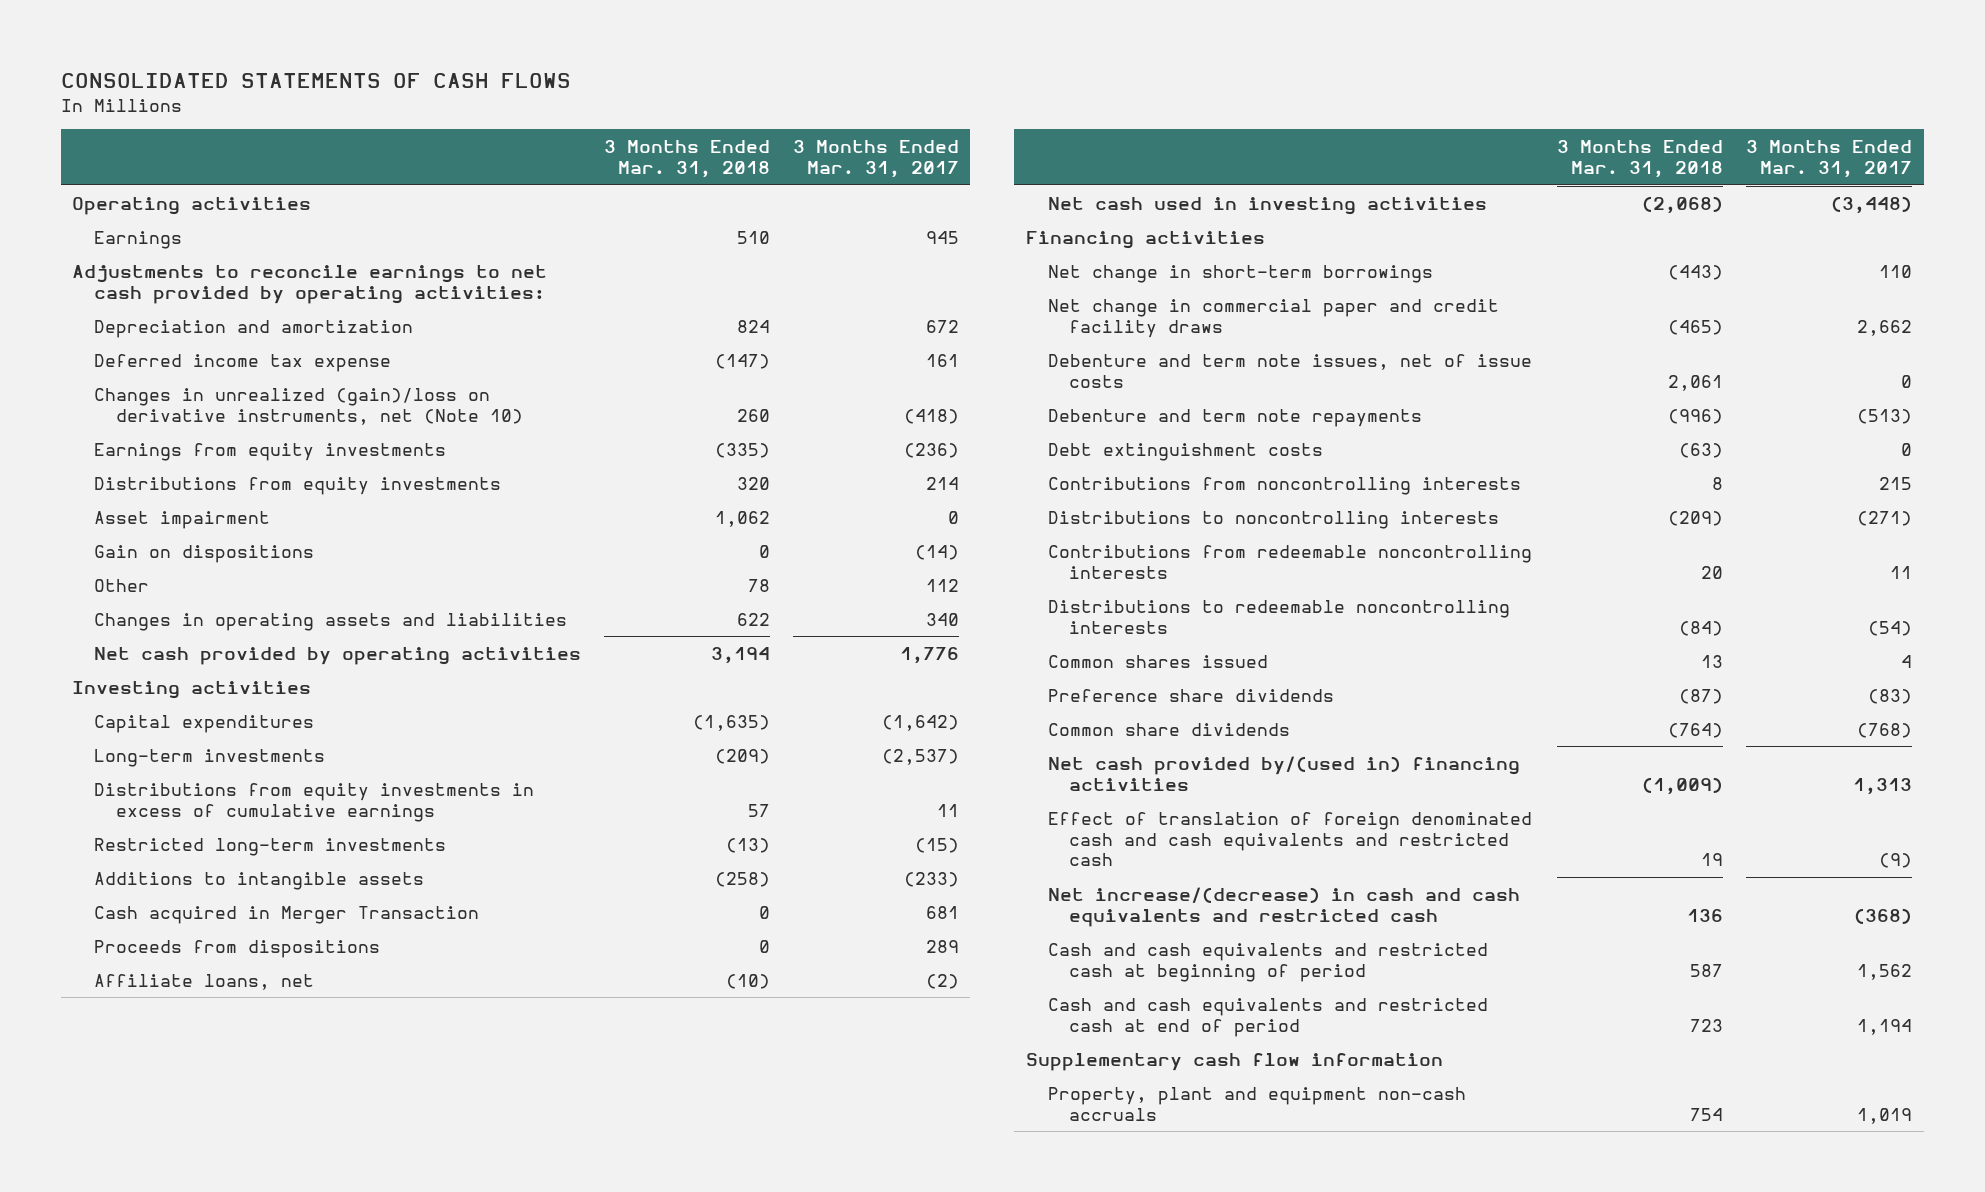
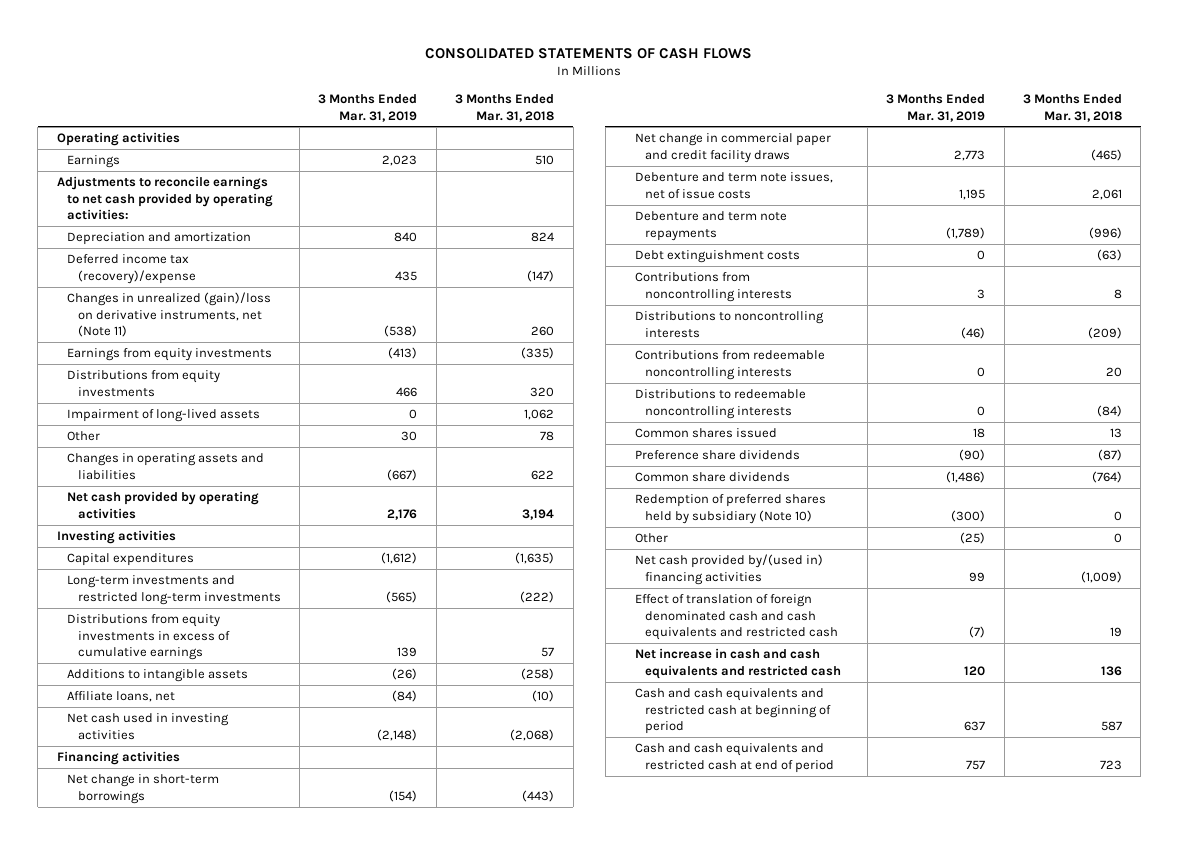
[792,140,959,178] 3 Months Ended Mar. 31, 2017 -> none
none -> [318,93,418,122] 3 Months Ended Mar. 31, 2019
[94,353,392,372] Deferred income tax expense -> [67,254,196,284] Deferred income tax (recovery)/expense
[94,387,523,425] Changes in unrealized (gain)/loss on derivative instruments, net (Note 10) -> [67,292,272,338] Changes in unrealized (gain)/loss on derivative instruments, net (Note 11)
[94,544,315,563] Gain on dispositions -> none
[94,510,271,529] Asset impairment -> [67,409,261,423] Impairment of long-lived assets
[94,748,326,767] Long-term investments -> [67,575,281,605] Long-term investments and restricted long-term investments
[714,748,770,764] (209) -> [520,590,555,603] (222)
[94,837,447,856] Restricted long-term investments -> none
[94,905,480,924] Cash acquired in Merger Transaction -> none
[94,939,381,958] Proceeds from dispositions -> none
none -> [634,494,826,524] Redemption of preferred shares held by subsidiary (Note 10)
none -> [634,533,668,544] Other
[1047,886,1520,927] Net increase/(decrease) in cash and cash equivalents and restricted cash -> [634,648,842,679] Net increase in cash and cash equivalents and restricted cash
[1025,1052,1443,1071] Supplementary cash flow information -> none
[1047,1086,1466,1121] Property, plant and equipment non-cash accruals -> none

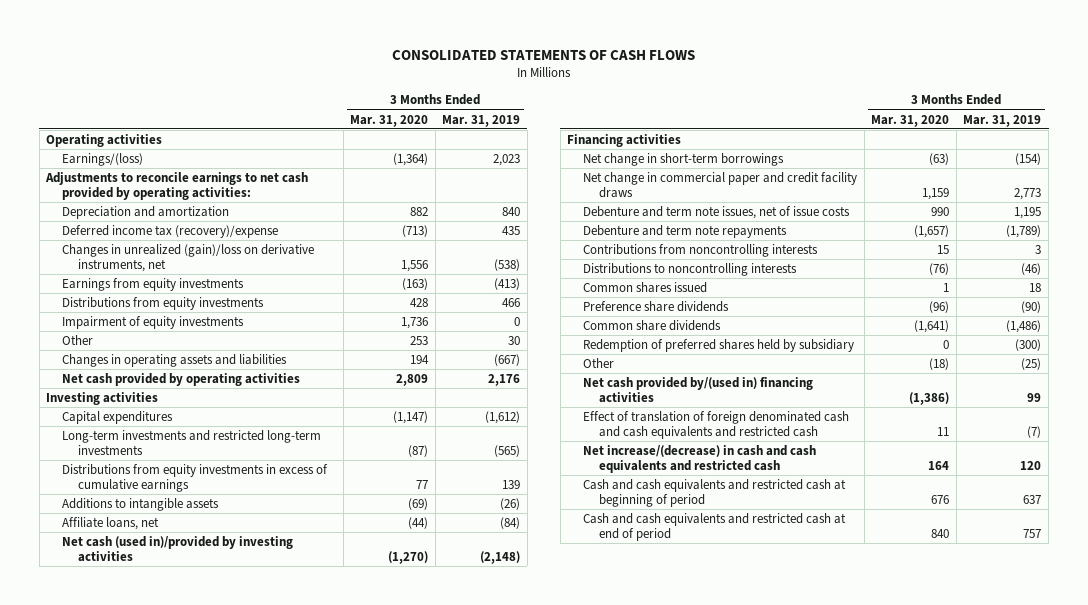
[455,93,555,122] 3 Months Ended Mar. 31, 2018 -> none
none -> [350,114,429,127] Mar. 31, 2020
[67,155,121,169] Earnings -> [62,152,144,166] Earnings/(loss)
[67,292,272,338] Changes in unrealized (gain)/loss on derivative instruments, net (Note 11) -> [62,243,315,273] Changes in unrealized (gain)/loss on derivative instruments, net
[67,409,261,423] Impairment of long-lived assets -> none
none -> [62,315,245,329] Impairment of equity investments
[67,713,230,740] Net cash used in investing activities -> [62,535,294,563] Net cash (used in)/provided by investing activities
[634,250,800,264] Debt extinguishment costs -> none
[634,350,825,380] Contributions from redeemable noncontrolling interests -> none
[634,389,806,419] Distributions to redeemable noncontrolling interests -> none
[634,494,826,524] Redemption of preferred shares held by subsidiary (Note 10) -> [583,338,855,352] Redemption of preferred shares held by subsidiary
[634,648,842,679] Net increase in cash and cash equivalents and restricted cash -> [583,444,817,474] Net increase/(decrease) in cash and cash equivalents and restricted cash

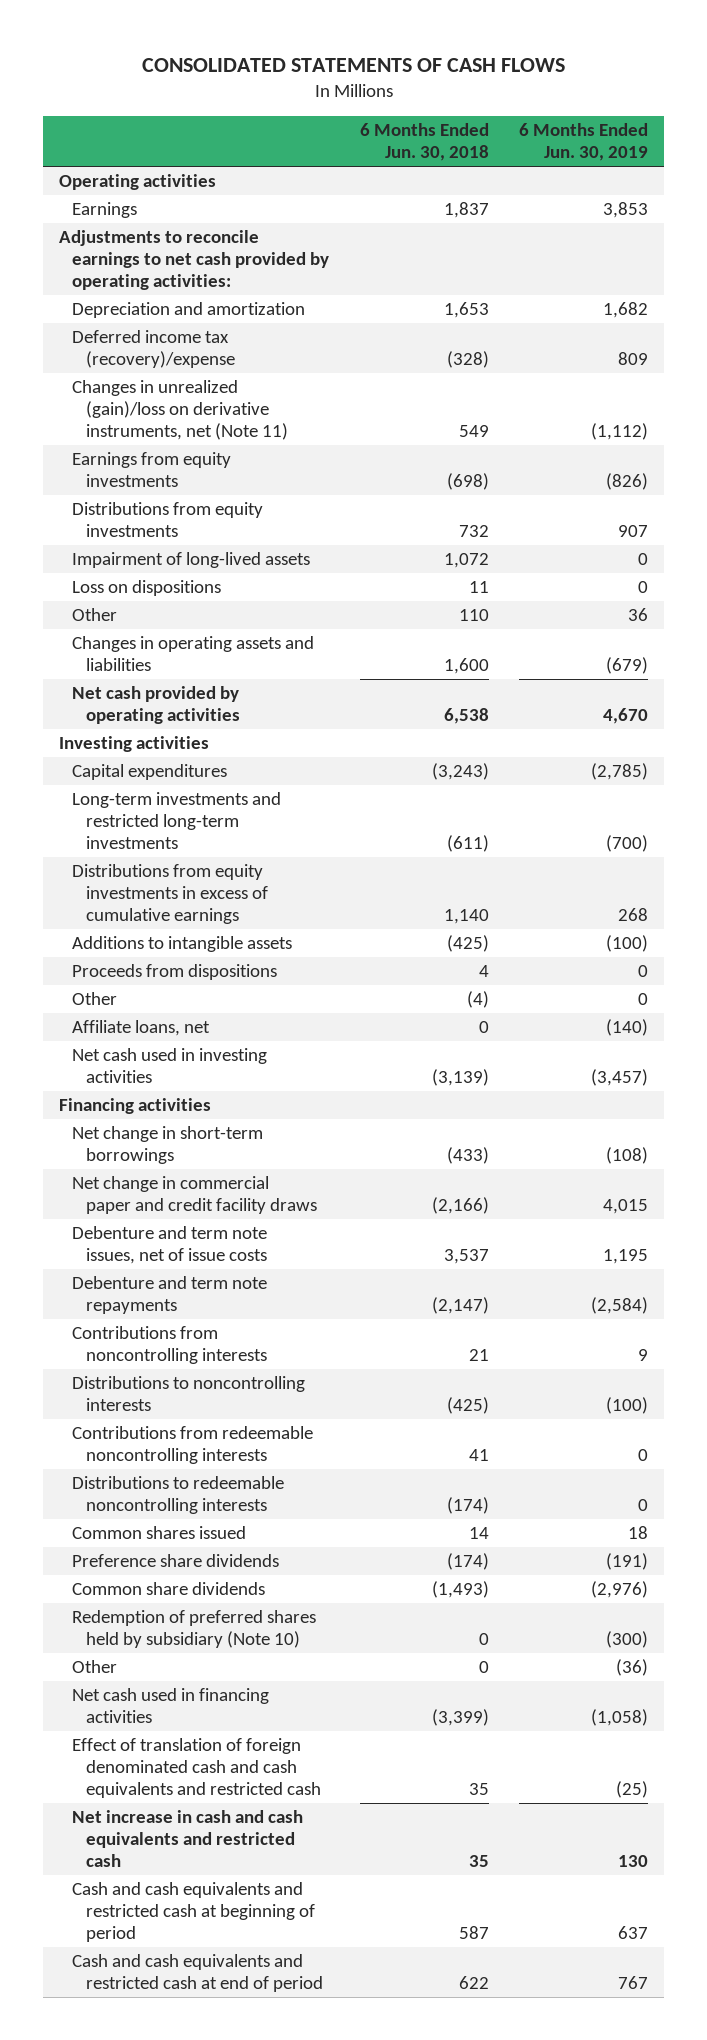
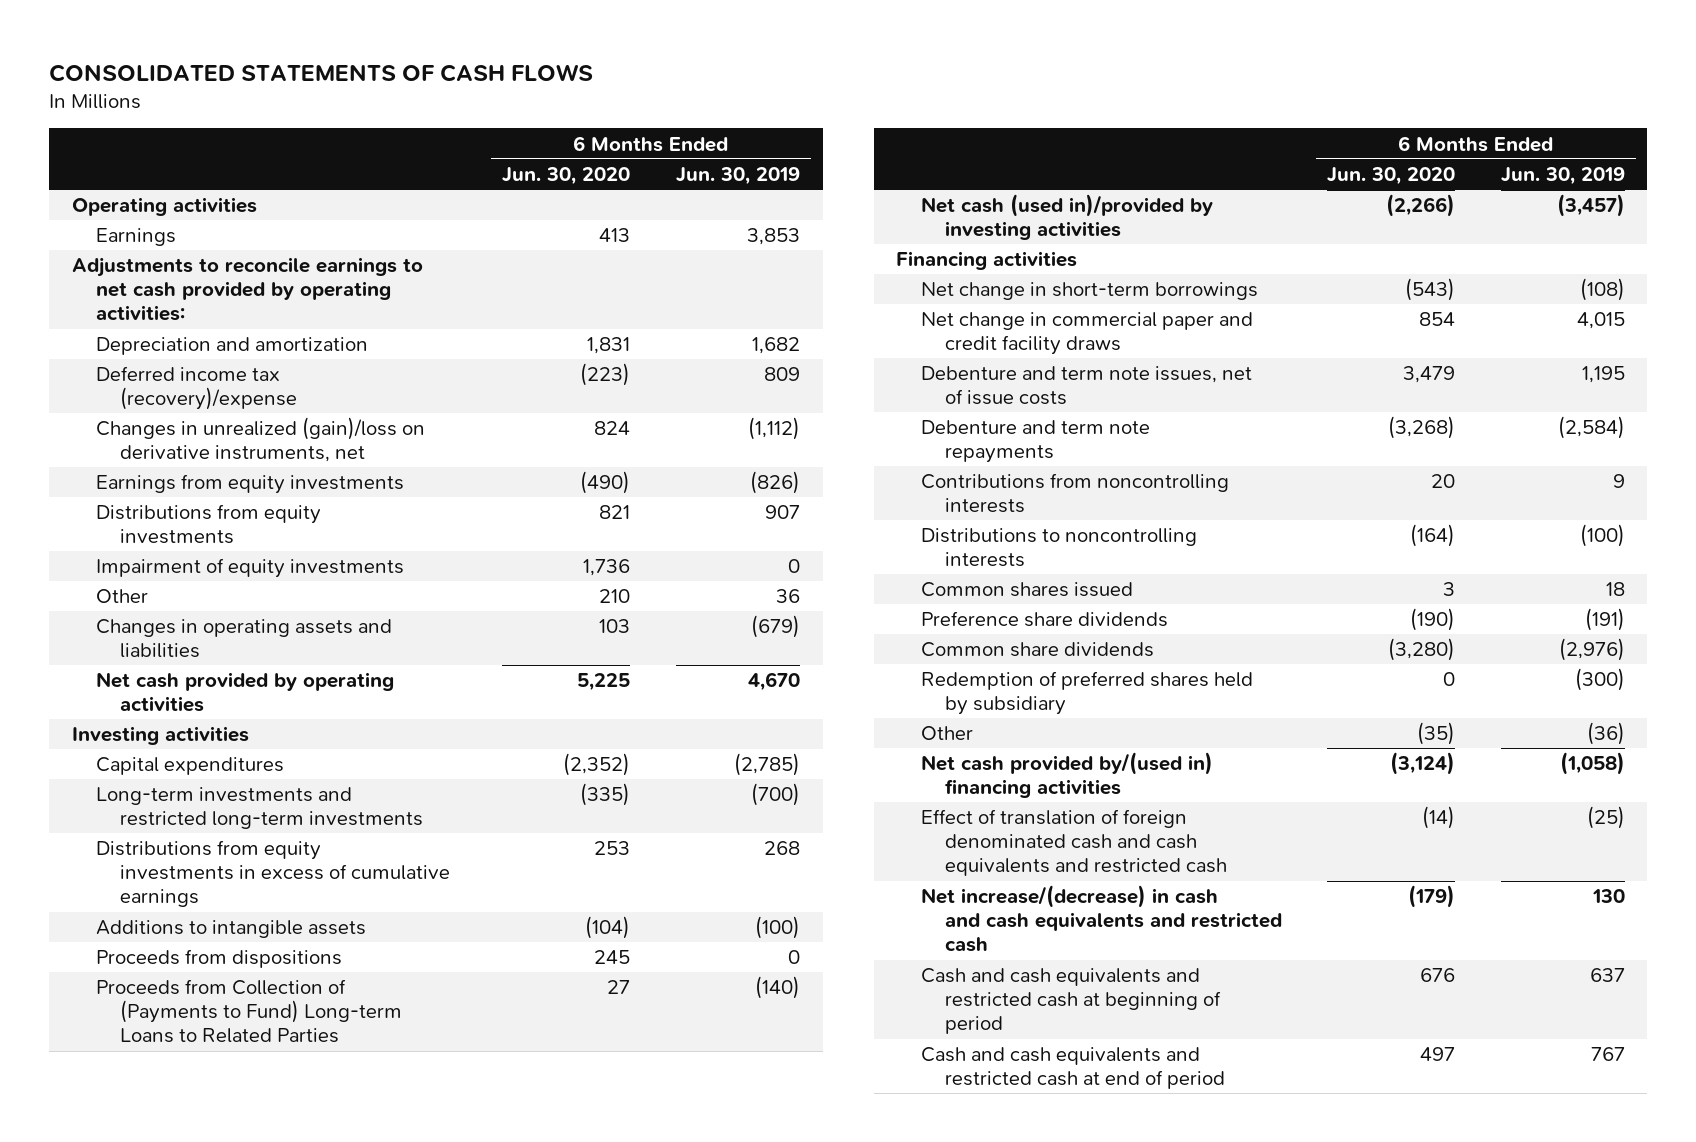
[359,123,489,162] 6 Months Ended Jun. 30, 2018 -> none
none -> [502,166,631,185] Jun. 30, 2020
[72,380,288,441] Changes in unrealized (gain)/loss on derivative instruments, net (Note 11) -> [95,417,425,463] Changes in unrealized (gain)/loss on derivative instruments, net
[72,552,311,569] Impairment of long-lived assets -> none
[72,580,222,597] Loss on dispositions -> none
none -> [95,558,404,579] Impairment of equity investments
[72,992,118,1006] Other -> none
[72,1020,211,1037] Affiliate loans, net -> none
none -> [95,979,402,1044] Proceeds from Collection of (Payments to Fund) Long-term Loans to Related Parties
[72,1048,268,1084] Net cash used in investing activities -> [920,194,1213,241] Net cash (used in)/provided by investing activities
[72,1426,314,1465] Contributions from redeemable noncontrolling interests -> none
[72,1476,285,1515] Distributions to redeemable noncontrolling interests -> none
[72,1610,317,1649] Redemption of preferred shares held by subsidiary (Note 10) -> [920,671,1253,716] Redemption of preferred shares held by subsidiary
[72,1688,270,1724] Net cash used in financing activities -> [920,752,1213,799] Net cash provided by/(used in) financing activities
[72,1810,304,1868] Net increase in cash and cash equivalents and restricted cash -> [920,885,1282,953] Net increase/(decrease) in cash and cash equivalents and restricted cash

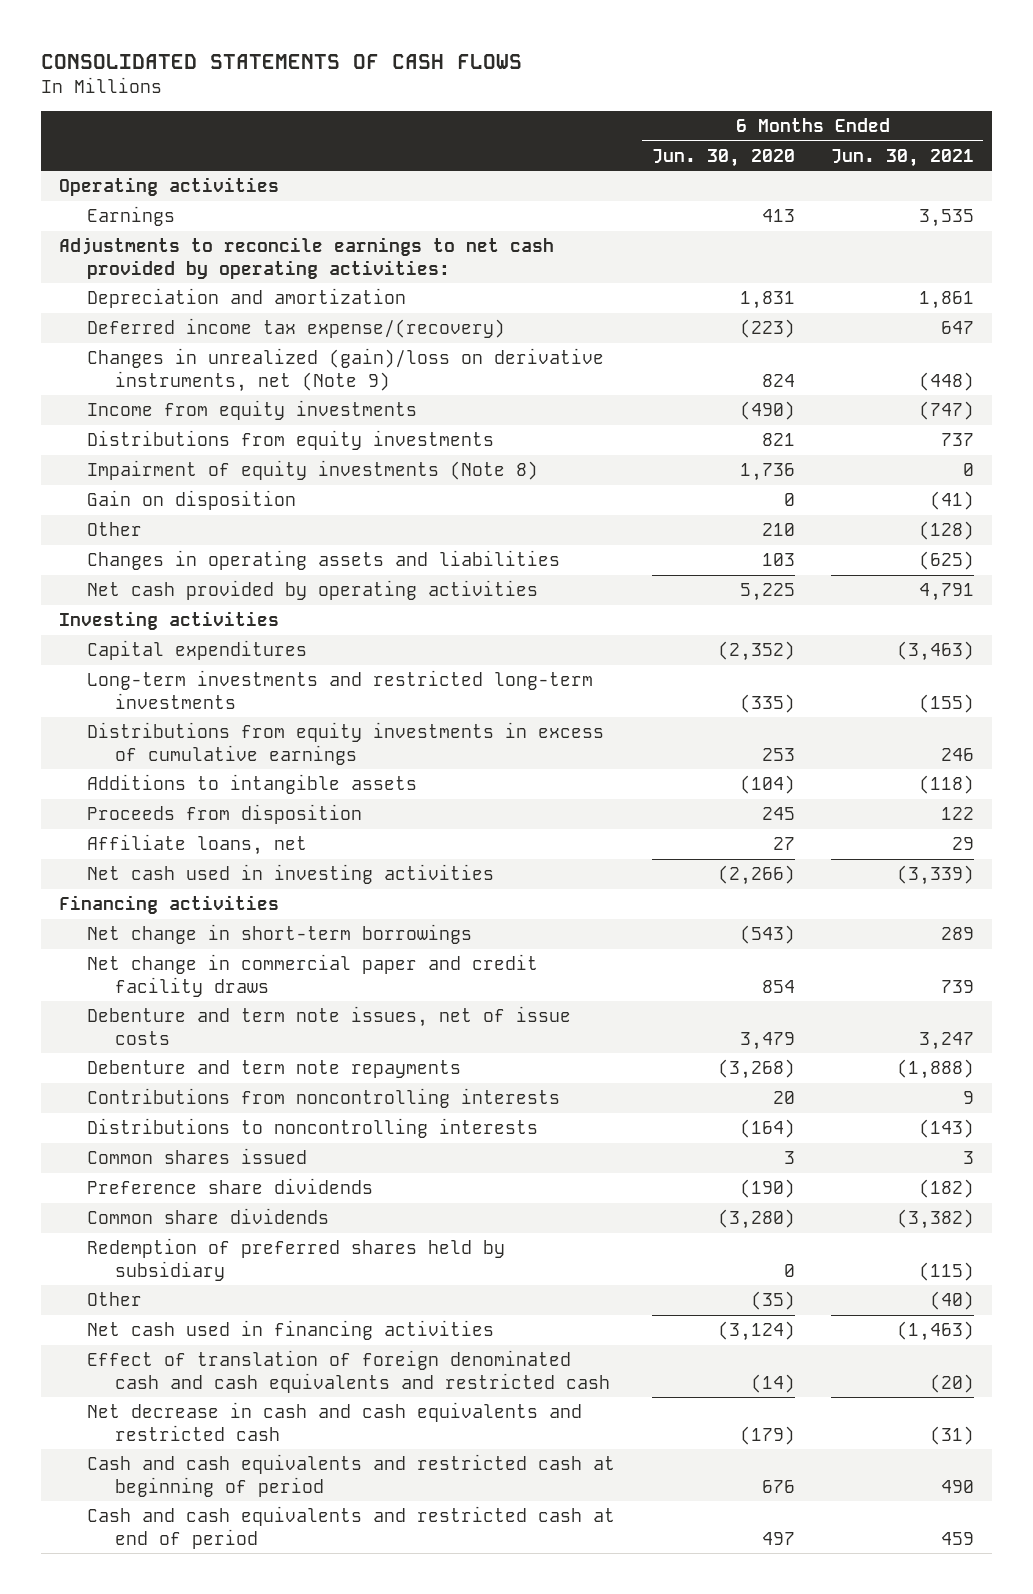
[675,166,800,185] Jun. 30, 2019 -> none
none -> [831,148,975,167] Jun. 30, 2021
[95,366,297,411] Deferred income tax (recovery)/expense -> [87,318,506,339] Deferred income tax expense/(recovery)
[95,417,425,463] Changes in unrealized (gain)/loss on derivative instruments, net -> [87,348,605,392] Changes in unrealized (gain)/loss on derivative instruments, net (Note 9)
[95,474,404,495] Earnings from equity investments -> [87,400,418,421] Income from equity investments
[95,558,404,579] Impairment of equity investments -> [87,460,539,481] Impairment of equity investments (Note 8)
none -> [87,490,297,511] Gain on disposition
[95,949,342,969] Proceeds from dispositions -> [87,804,363,825] Proceeds from disposition
[95,979,402,1044] Proceeds from Collection of (Payments to Fund) Long-term Loans to Related Parties -> [87,834,308,856] Affiliate loans, net
[920,194,1213,241] Net cash (used in)/provided by investing activities -> [87,864,495,885] Net cash used in investing activities
[920,752,1213,799] Net cash provided by/(used in) financing activities -> [87,1320,495,1341] Net cash used in financing activities
[920,885,1282,953] Net increase/(decrease) in cash and cash equivalents and restricted cash -> [87,1402,583,1441] Net decrease in cash and cash equivalents and restricted cash

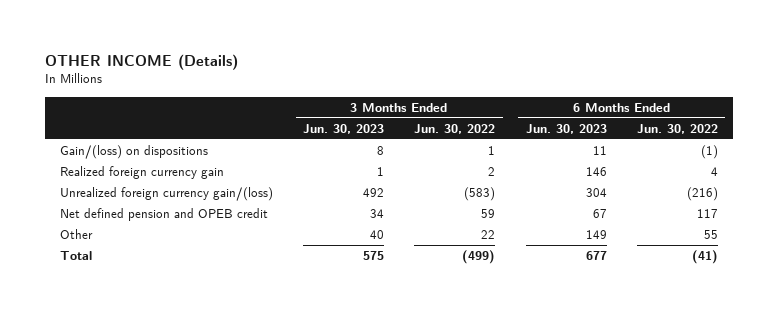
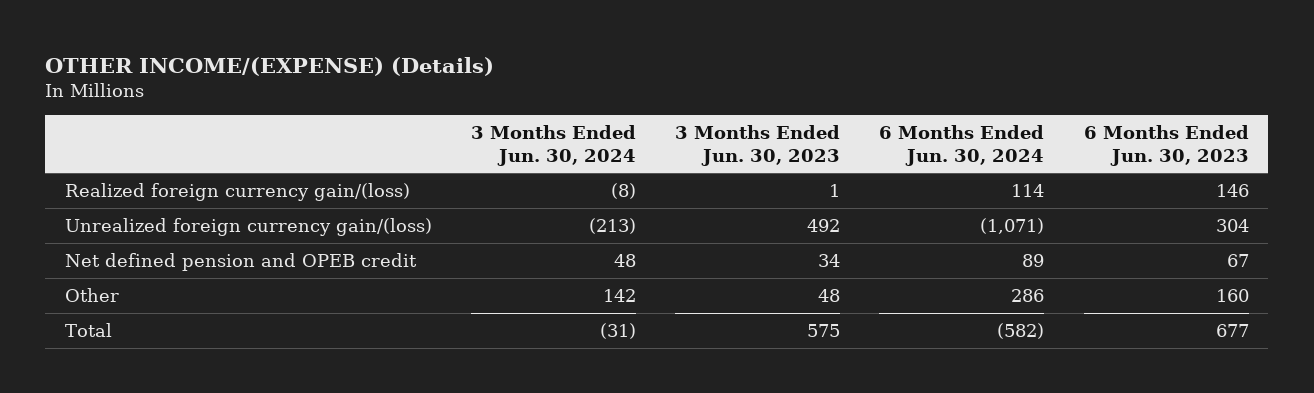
[45,53,239,70] OTHER INCOME (Details) -> [45,57,495,77] OTHER INCOME/(EXPENSE) (Details)
[414,123,496,134] Jun. 30, 2022 -> none
[636,123,718,134] Jun. 30, 2022 -> none
none -> [471,124,637,166] 3 Months Ended Jun. 30, 2024
none -> [879,124,1045,166] 6 Months Ended Jun. 30, 2024
[60,145,209,160] Gain/(loss) on dispositions -> none
[60,166,225,180] Realized foreign currency gain -> [64,182,410,201] Realized foreign currency gain/(loss)
[370,230,385,240] 40 -> [818,288,841,302] 48
[585,230,607,240] 149 -> [1215,288,1249,302] 160

